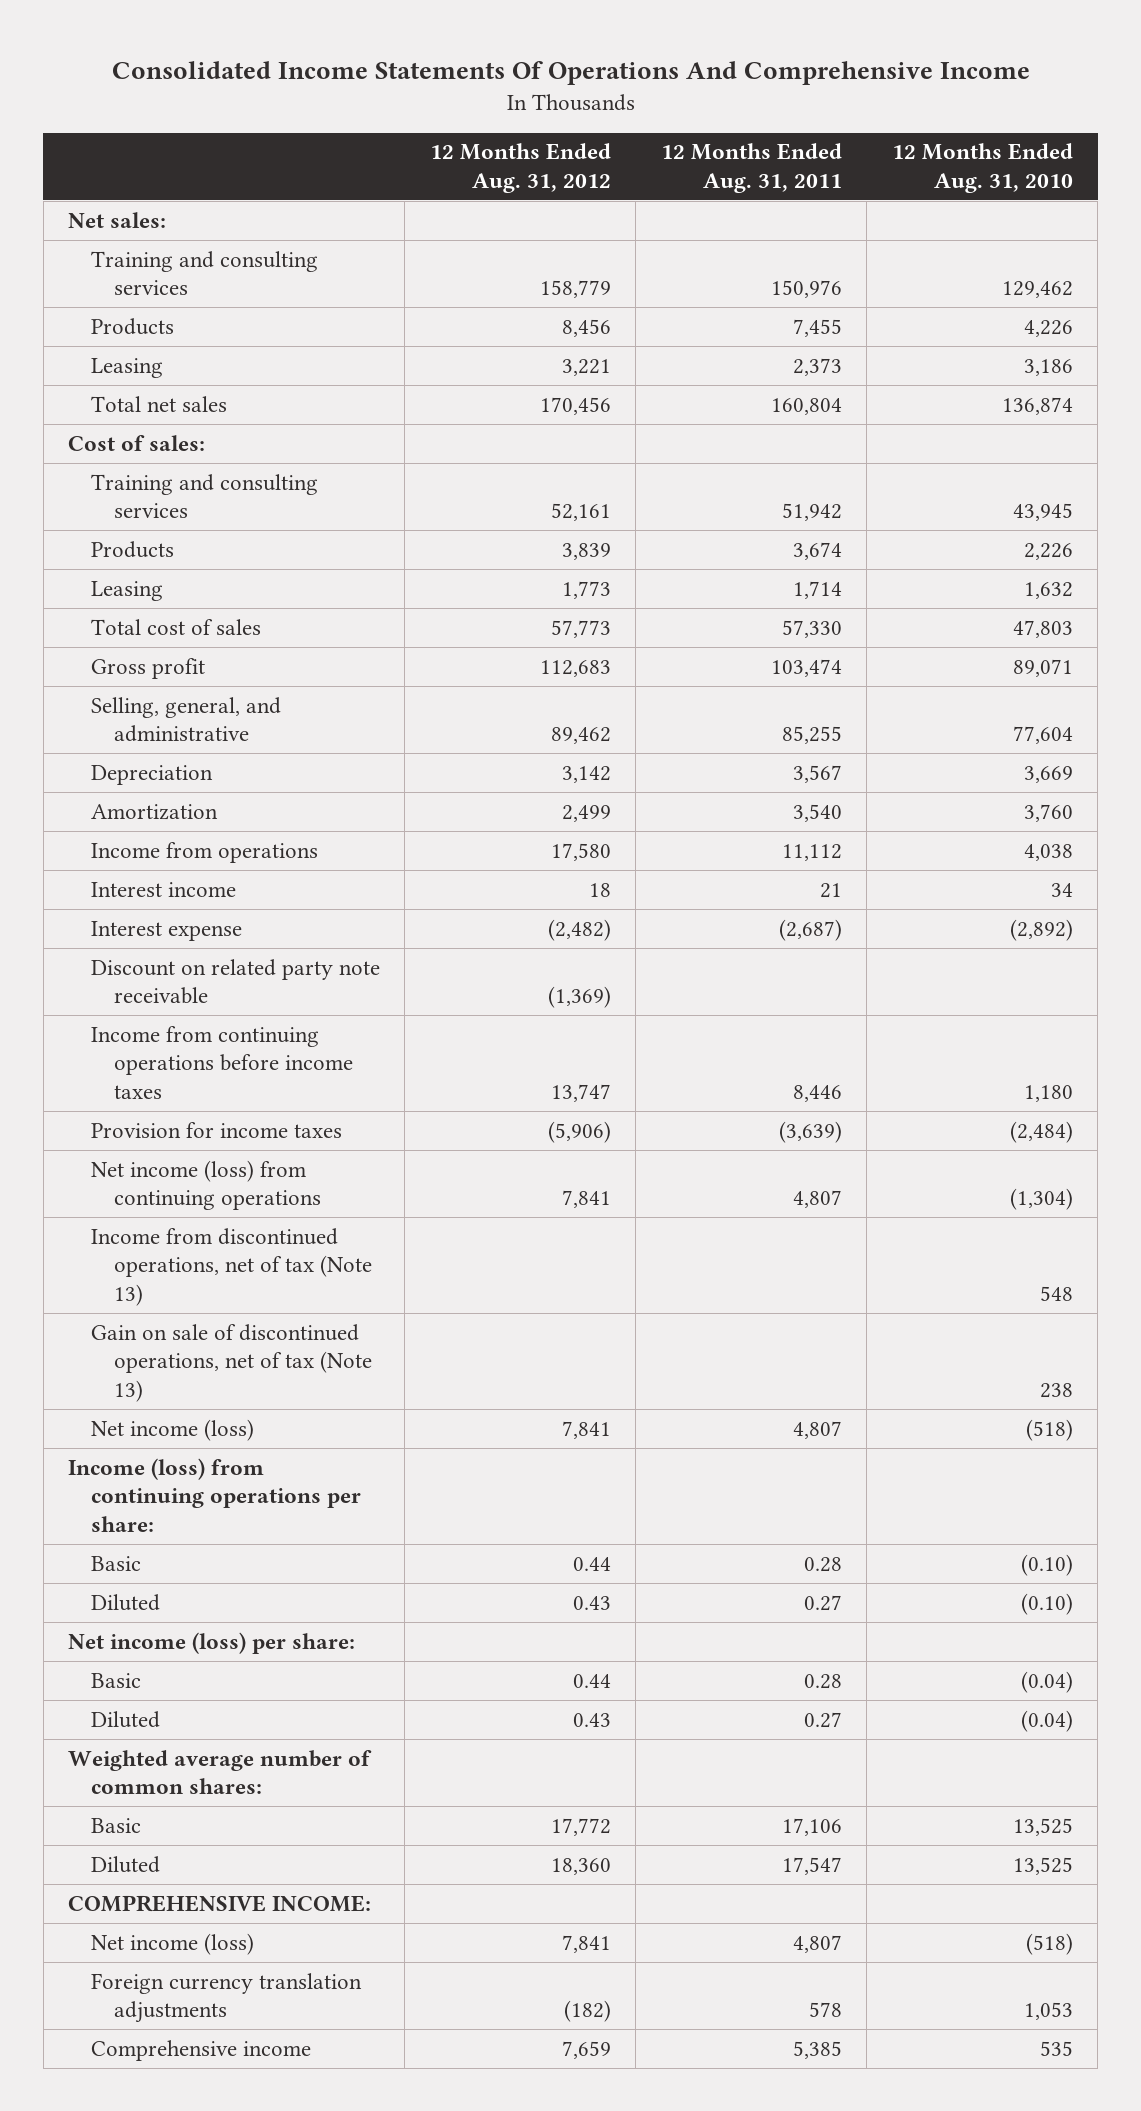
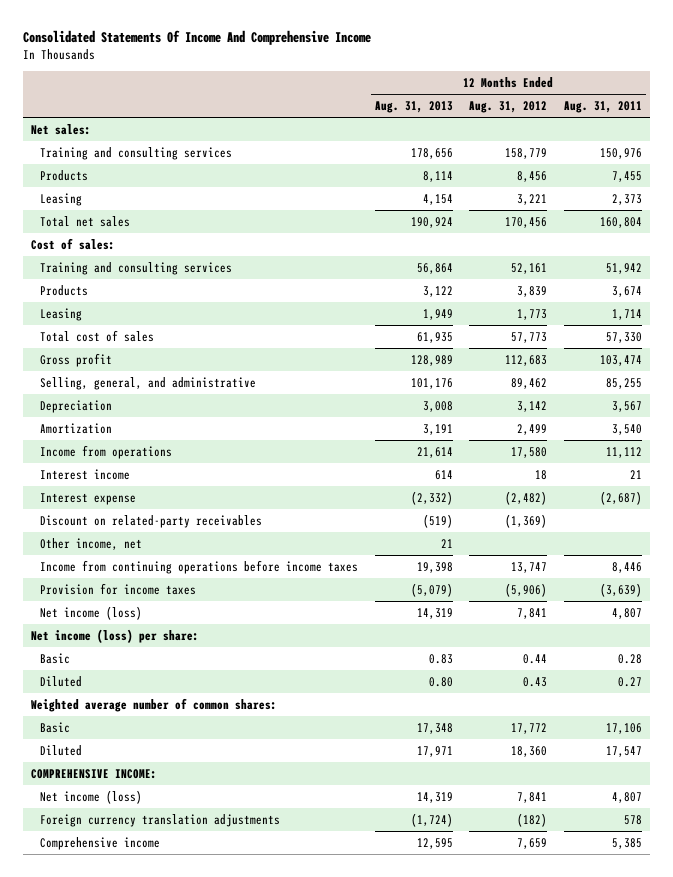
[111,60,1030,85] Consolidated Income Statements Of Operations And Comprehensive Income -> [22,29,371,45] Consolidated Statements Of Income And Comprehensive Income
[891,143,1073,193] 12 Months Ended Aug. 31, 2010 -> none
none -> [374,101,453,114] Aug. 31, 2013
[90,958,380,1005] Discount on related party note receivable -> [40,514,263,528] Discount on related-party receivables
none -> [40,537,143,550] Other income, net
[90,1159,321,1211] Net income (loss) from continuing operations -> none
[90,1227,372,1306] Income from discontinued operations, net of tax (Note 13) -> none
[90,1323,372,1402] Gain on sale of discontinued operations, net of tax (Note 13) -> none
[68,1457,361,1532] Income (loss) from continuing operations per share: -> none
[90,1555,141,1571] Basic -> none
[90,1593,160,1611] Diluted -> none

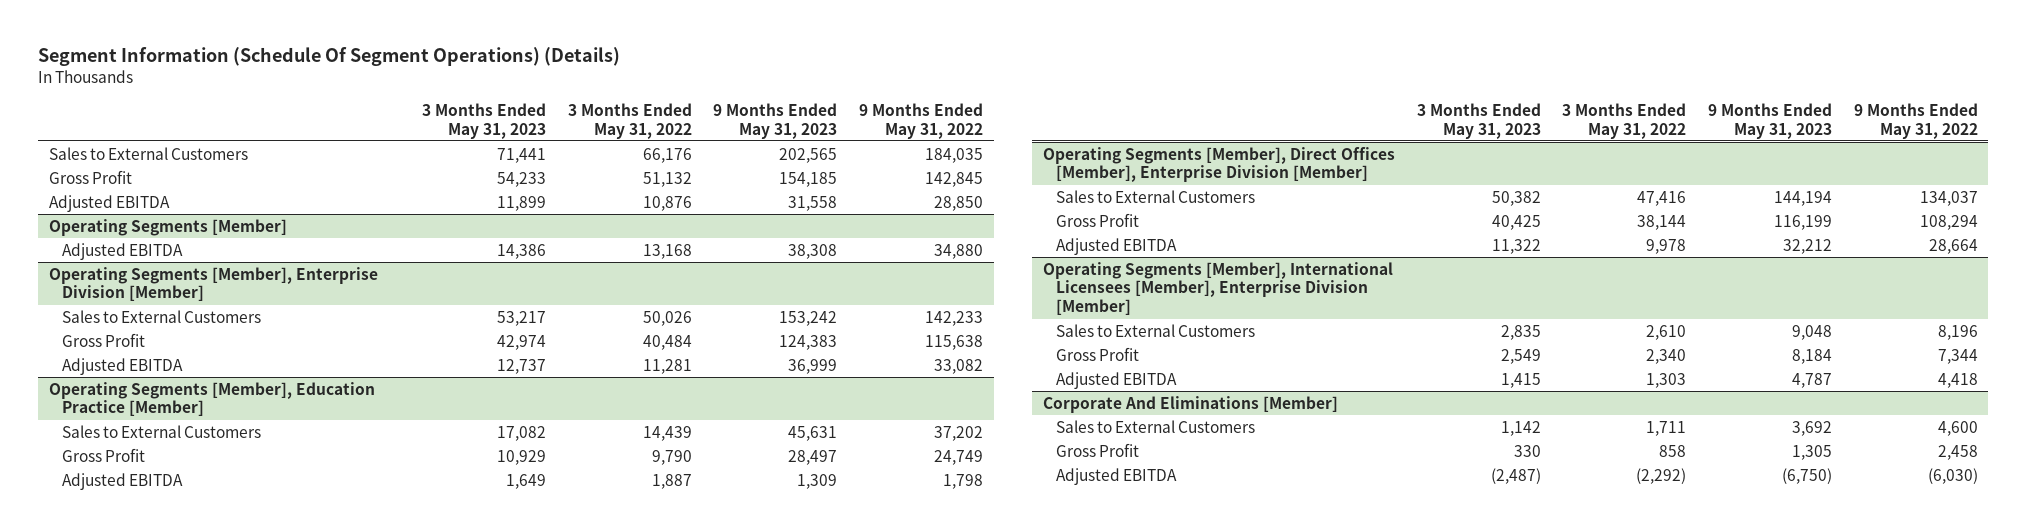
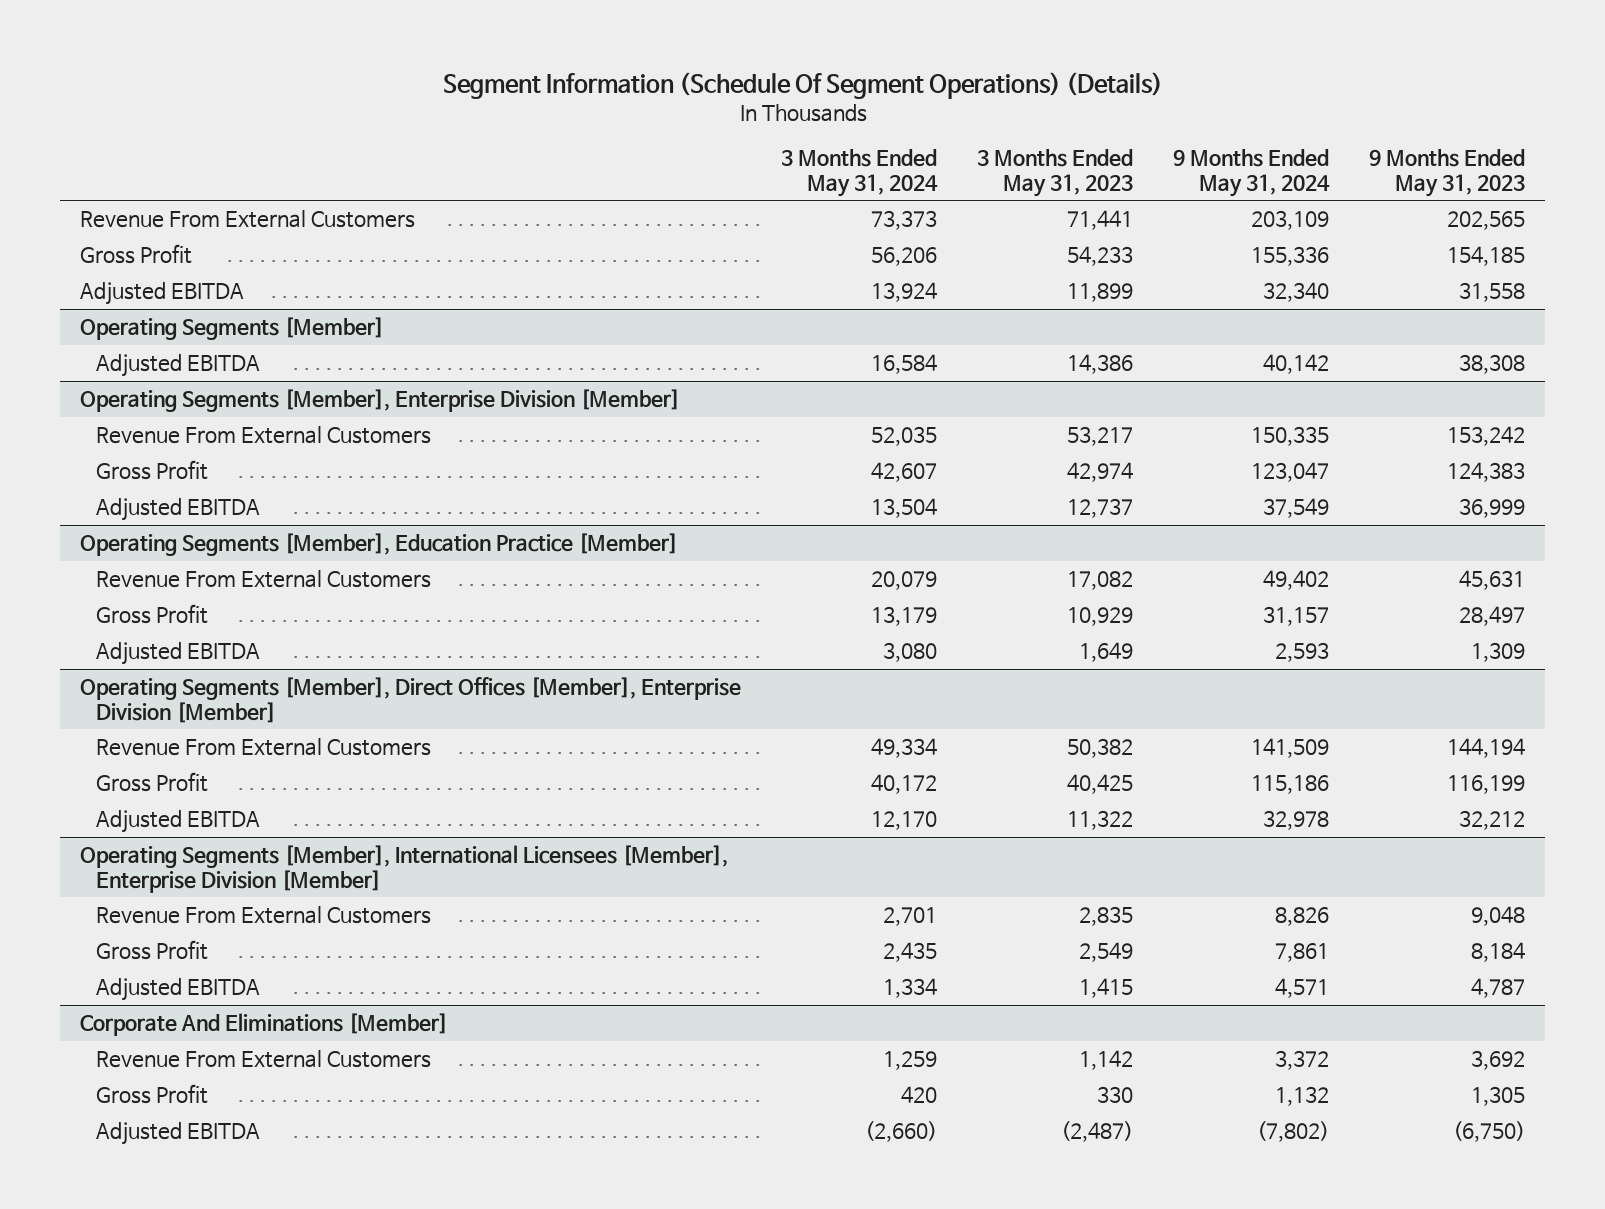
[567,102,692,139] 3 Months Ended May 31, 2022 -> none
[858,102,983,139] 9 Months Ended May 31, 2022 -> none
none -> [781,149,939,197] 3 Months Ended May 31, 2024
none -> [1173,149,1331,197] 9 Months Ended May 31, 2024
[48,146,248,160] Sales to External Customers -> [80,210,416,229] Revenue From External Customers
[61,309,261,323] Sales to External Customers -> [96,426,432,445] Revenue From External Customers
[61,424,261,438] Sales to External Customers -> [96,570,432,589] Revenue From External Customers
[1056,189,1256,203] Sales to External Customers -> [96,738,432,757] Revenue From External Customers
[1056,323,1256,337] Sales to External Customers -> [96,906,432,925] Revenue From External Customers
[1056,419,1256,433] Sales to External Customers -> [96,1050,432,1069] Revenue From External Customers

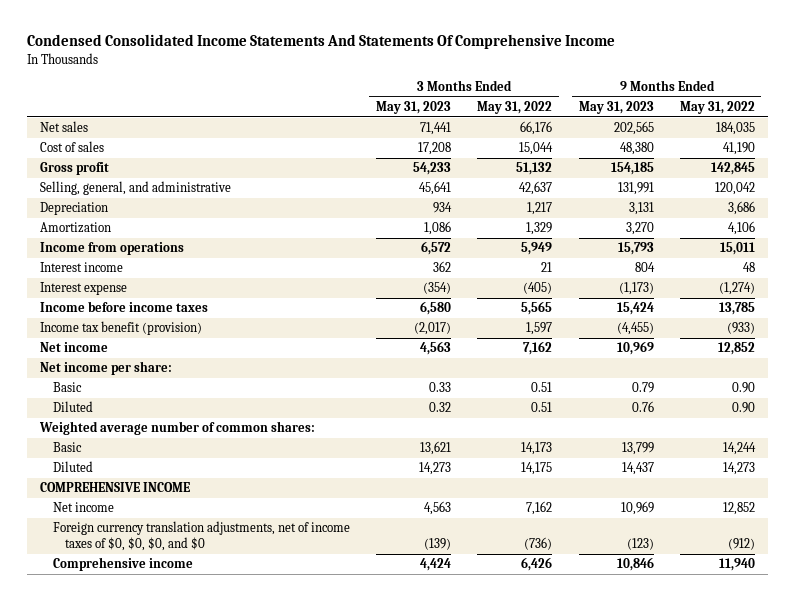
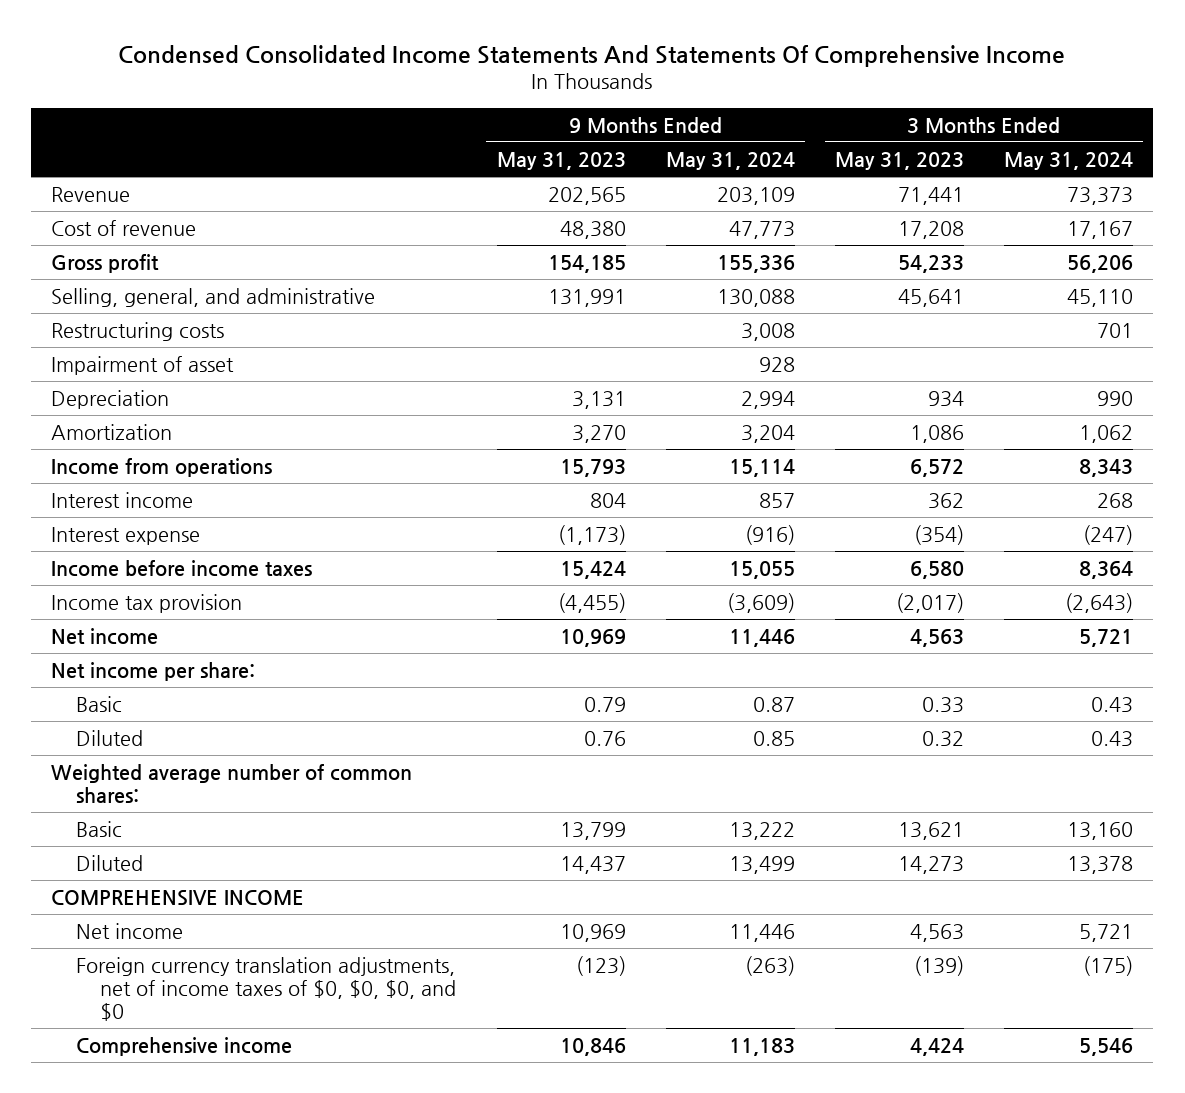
[477,100,553,114] May 31, 2022 -> none
[679,100,755,114] May 31, 2022 -> none
none -> [665,151,795,170] May 31, 2024
none -> [1004,151,1134,170] May 31, 2024
[40,121,89,133] Net sales -> [51,186,131,202] Revenue
[40,141,105,153] Cost of sales -> [51,219,197,236] Cost of revenue
none -> [51,321,225,341] Restructuring costs
none -> [51,355,235,375] Impairment of asset
[40,321,203,336] Income tax benefit (provision) -> [51,593,243,613] Income tax provision

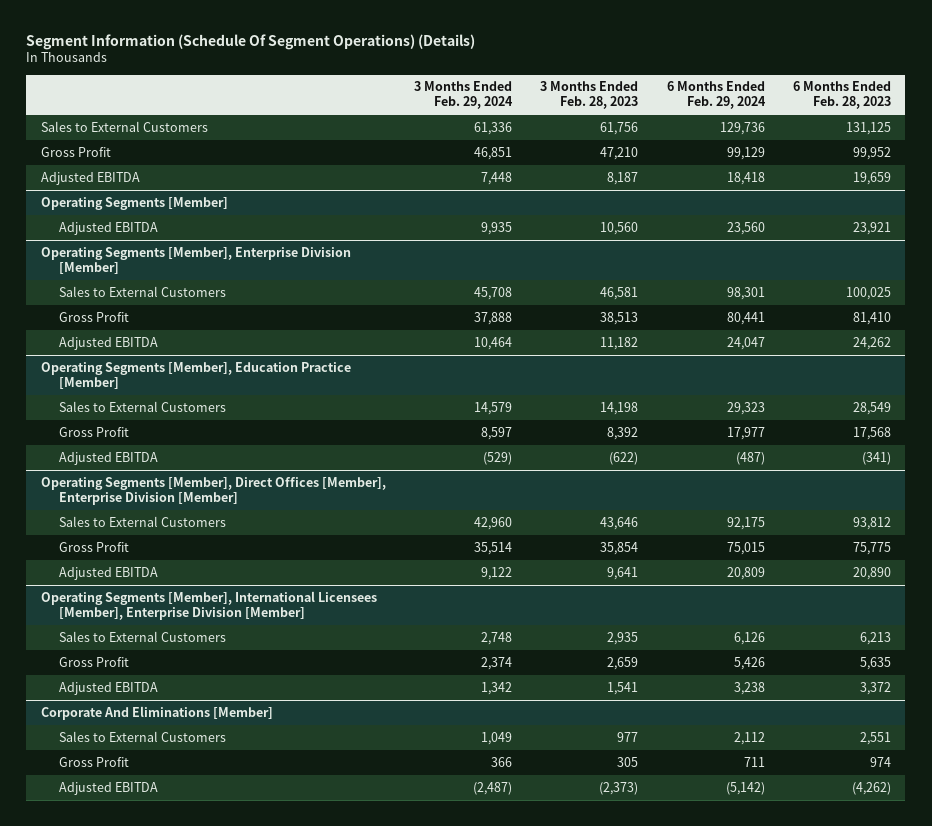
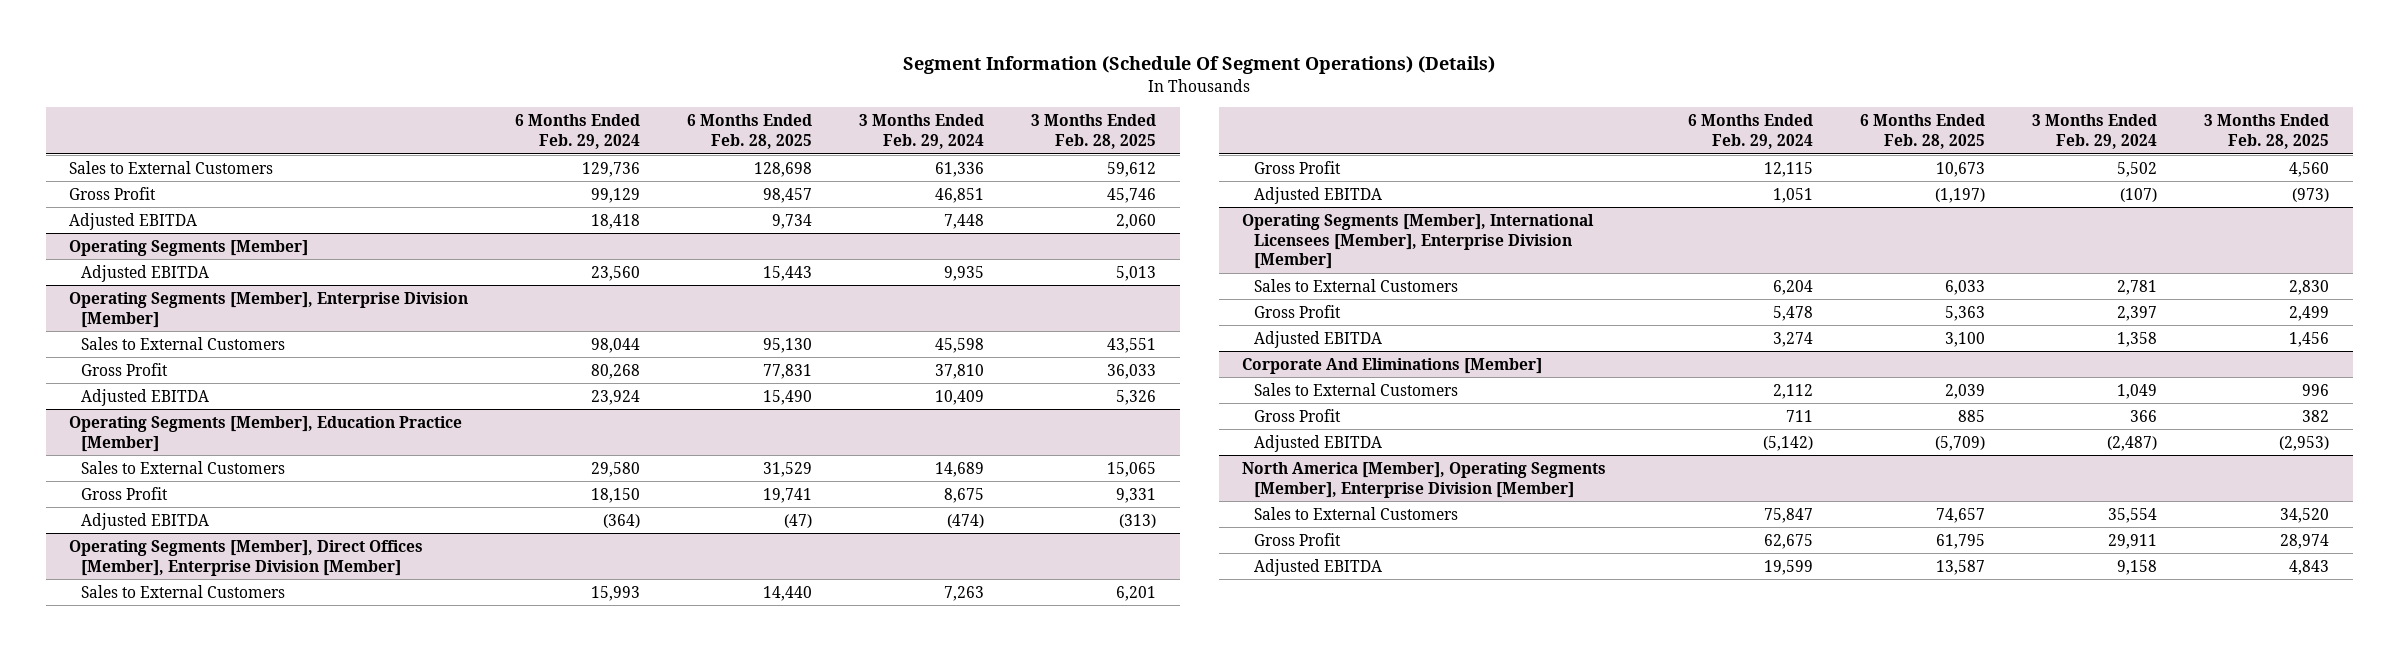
[540,81,639,110] 3 Months Ended Feb. 28, 2023 -> none
[793,81,892,110] 6 Months Ended Feb. 28, 2023 -> none
none -> [687,114,813,150] 6 Months Ended Feb. 28, 2025
none -> [1031,114,1157,150] 3 Months Ended Feb. 28, 2025
[474,286,513,300] 45,708 -> [935,337,985,353] 45,598
[726,286,765,300] 98,301 -> [591,337,641,353] 98,044
[474,311,513,325] 37,888 -> [935,363,985,379] 37,810
[726,311,765,325] 80,441 -> [591,363,641,379] 80,268
[474,336,513,350] 10,464 -> [935,389,985,405] 10,409
[726,336,765,350] 24,047 -> [591,389,641,405] 23,924
[474,401,513,415] 14,579 -> [935,461,985,477] 14,689
[726,401,765,415] 29,323 -> [591,461,641,477] 29,580
[481,426,513,440] 8,597 -> [944,487,985,503] 8,675
[726,426,765,440] 17,977 -> [591,487,641,503] 18,150
[483,451,513,465] (529) -> [947,513,985,528] (474)
[735,451,765,465] (487) -> [603,513,641,528] (364)
[474,516,513,530] 42,960 -> [944,585,985,601] 7,263
[726,516,765,530] 92,175 -> [591,585,641,601] 15,993
[474,541,513,555] 35,514 -> [2117,161,2158,177] 5,502
[726,541,765,555] 75,015 -> [1764,161,1814,177] 12,115
[481,566,513,580] 9,122 -> [2120,187,2158,202] (107)
[726,566,765,580] 20,809 -> [1773,187,1814,203] 1,051
[481,631,513,645] 2,748 -> [2117,279,2158,295] 2,781
[733,631,765,645] 6,126 -> [1773,279,1814,295] 6,204
[481,656,513,670] 2,374 -> [2117,305,2158,321] 2,397
[733,656,765,670] 5,426 -> [1773,305,1814,321] 5,478
[481,681,513,695] 1,342 -> [2117,331,2158,347] 1,358
[733,681,765,695] 3,238 -> [1773,331,1814,347] 3,274
none -> [1242,461,1607,498] North America [Member], Operating Segments [Member], Enterprise Division [Member]
none -> [1253,506,1458,520] Sales to External Customers
none -> [1253,532,1341,546] Gross Profit
none -> [1253,558,1382,576] Adjusted EBITDA

